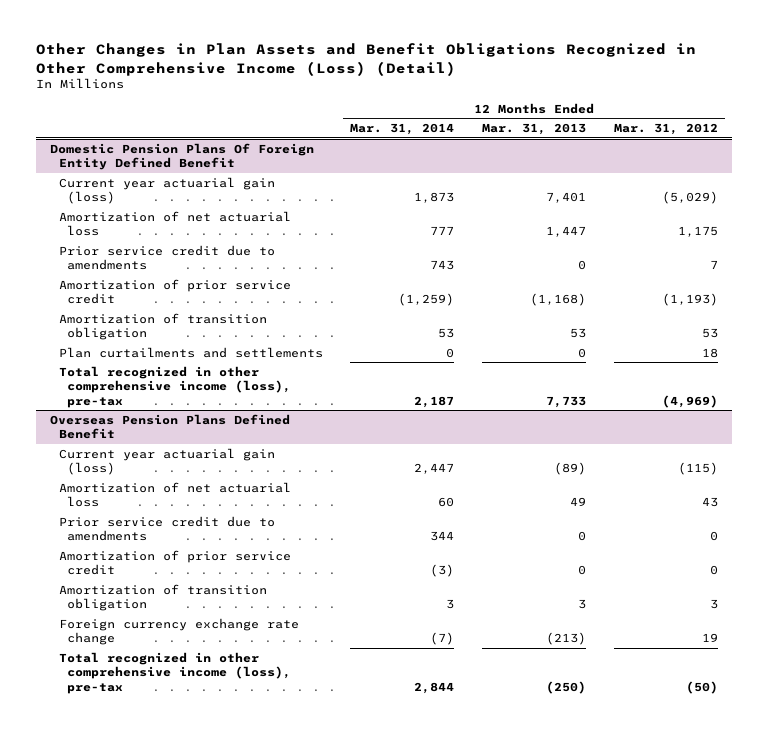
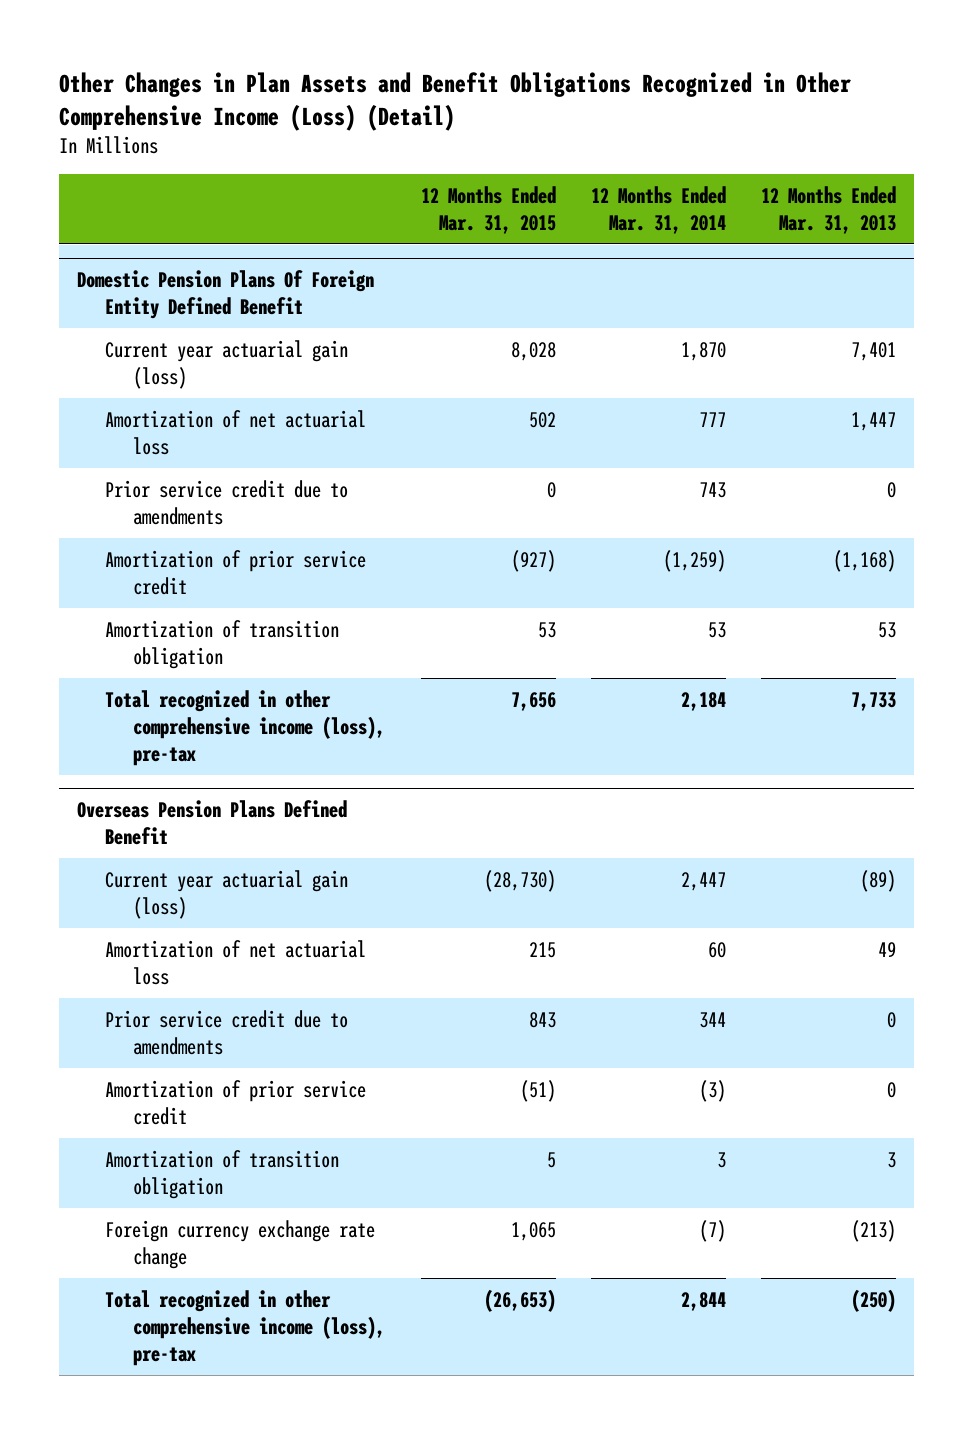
[614,123,719,136] Mar. 31, 2012 -> none
none -> [420,185,556,235] 12 Months Ended Mar. 31, 2015
[414,192,455,204] 1,873 -> [681,341,727,361] 1,870
[58,346,323,358] Plan curtailments and settlements -> none
[414,395,455,408] 2,187 -> [681,691,727,711] 2,184

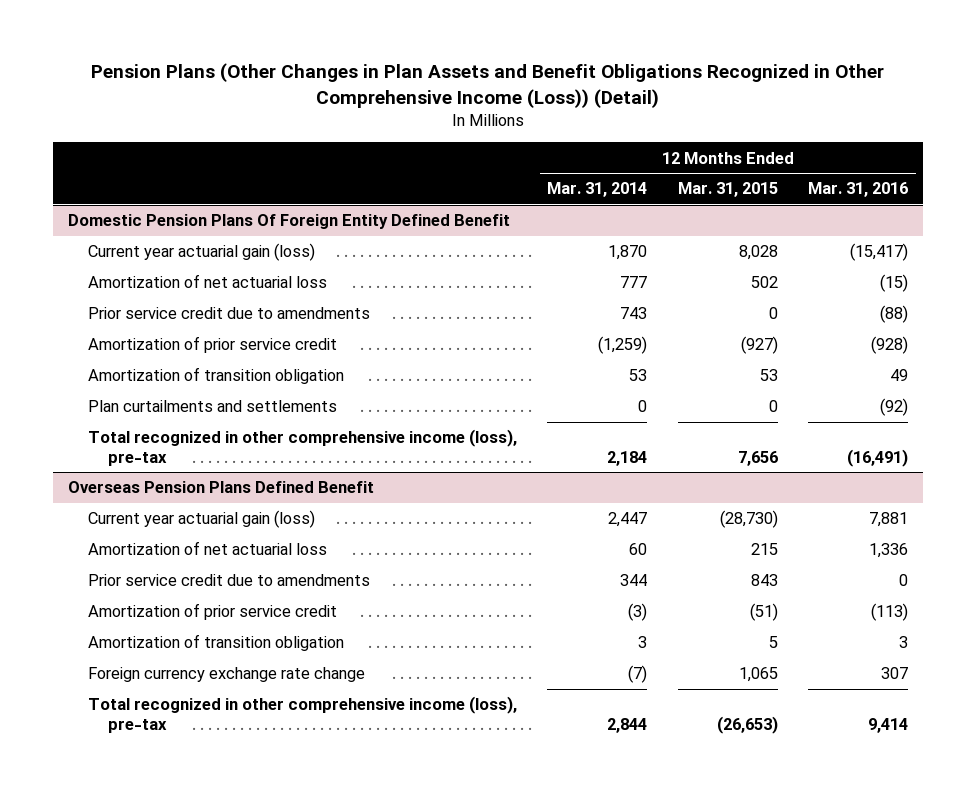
[59,71,852,131] Other Changes in Plan Assets and Benefit Obligations Recognized in Other Comprehensive Income (Loss) (Detail) -> [91,63,885,108] Pension Plans (Other Changes in Plan Assets and Benefit Obligations Recognized in Other Comprehensive Income (Loss)) (Detail)
[761,185,897,235] 12 Months Ended Mar. 31, 2013 -> none
none -> [807,182,908,198] Mar. 31, 2016
none -> [88,400,338,413] Plan curtailments and settlements

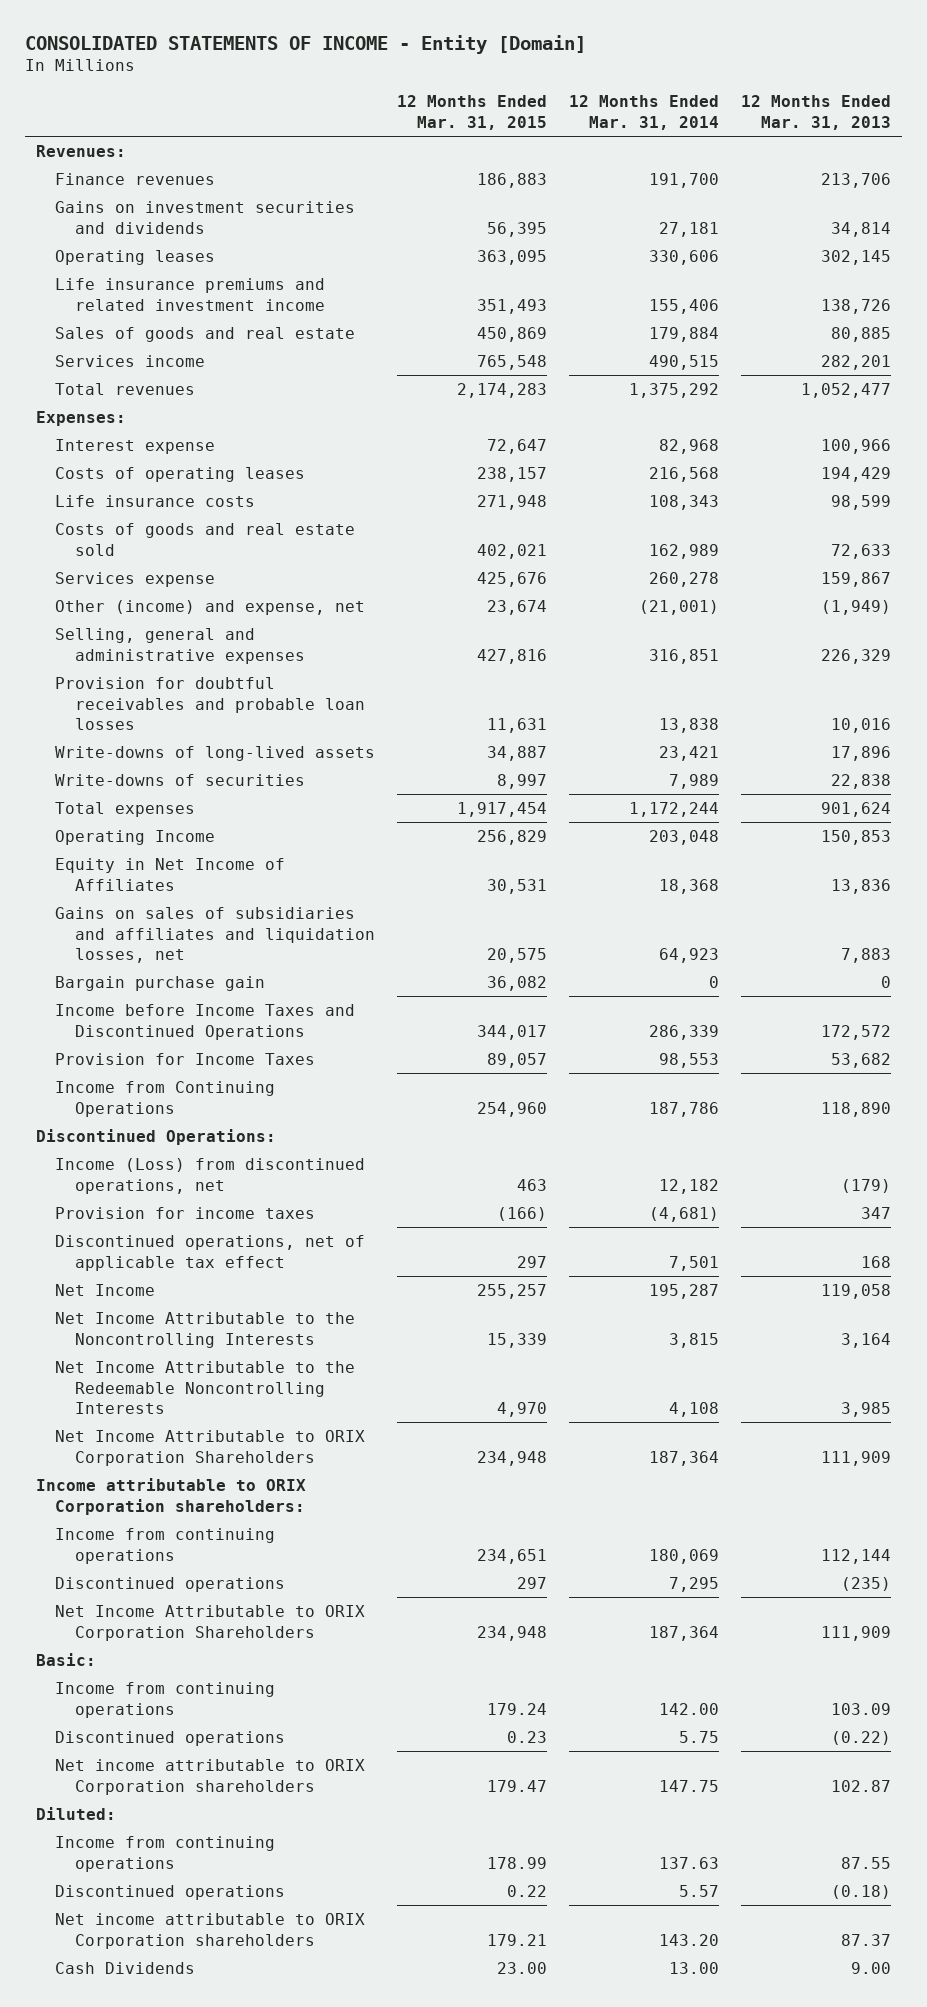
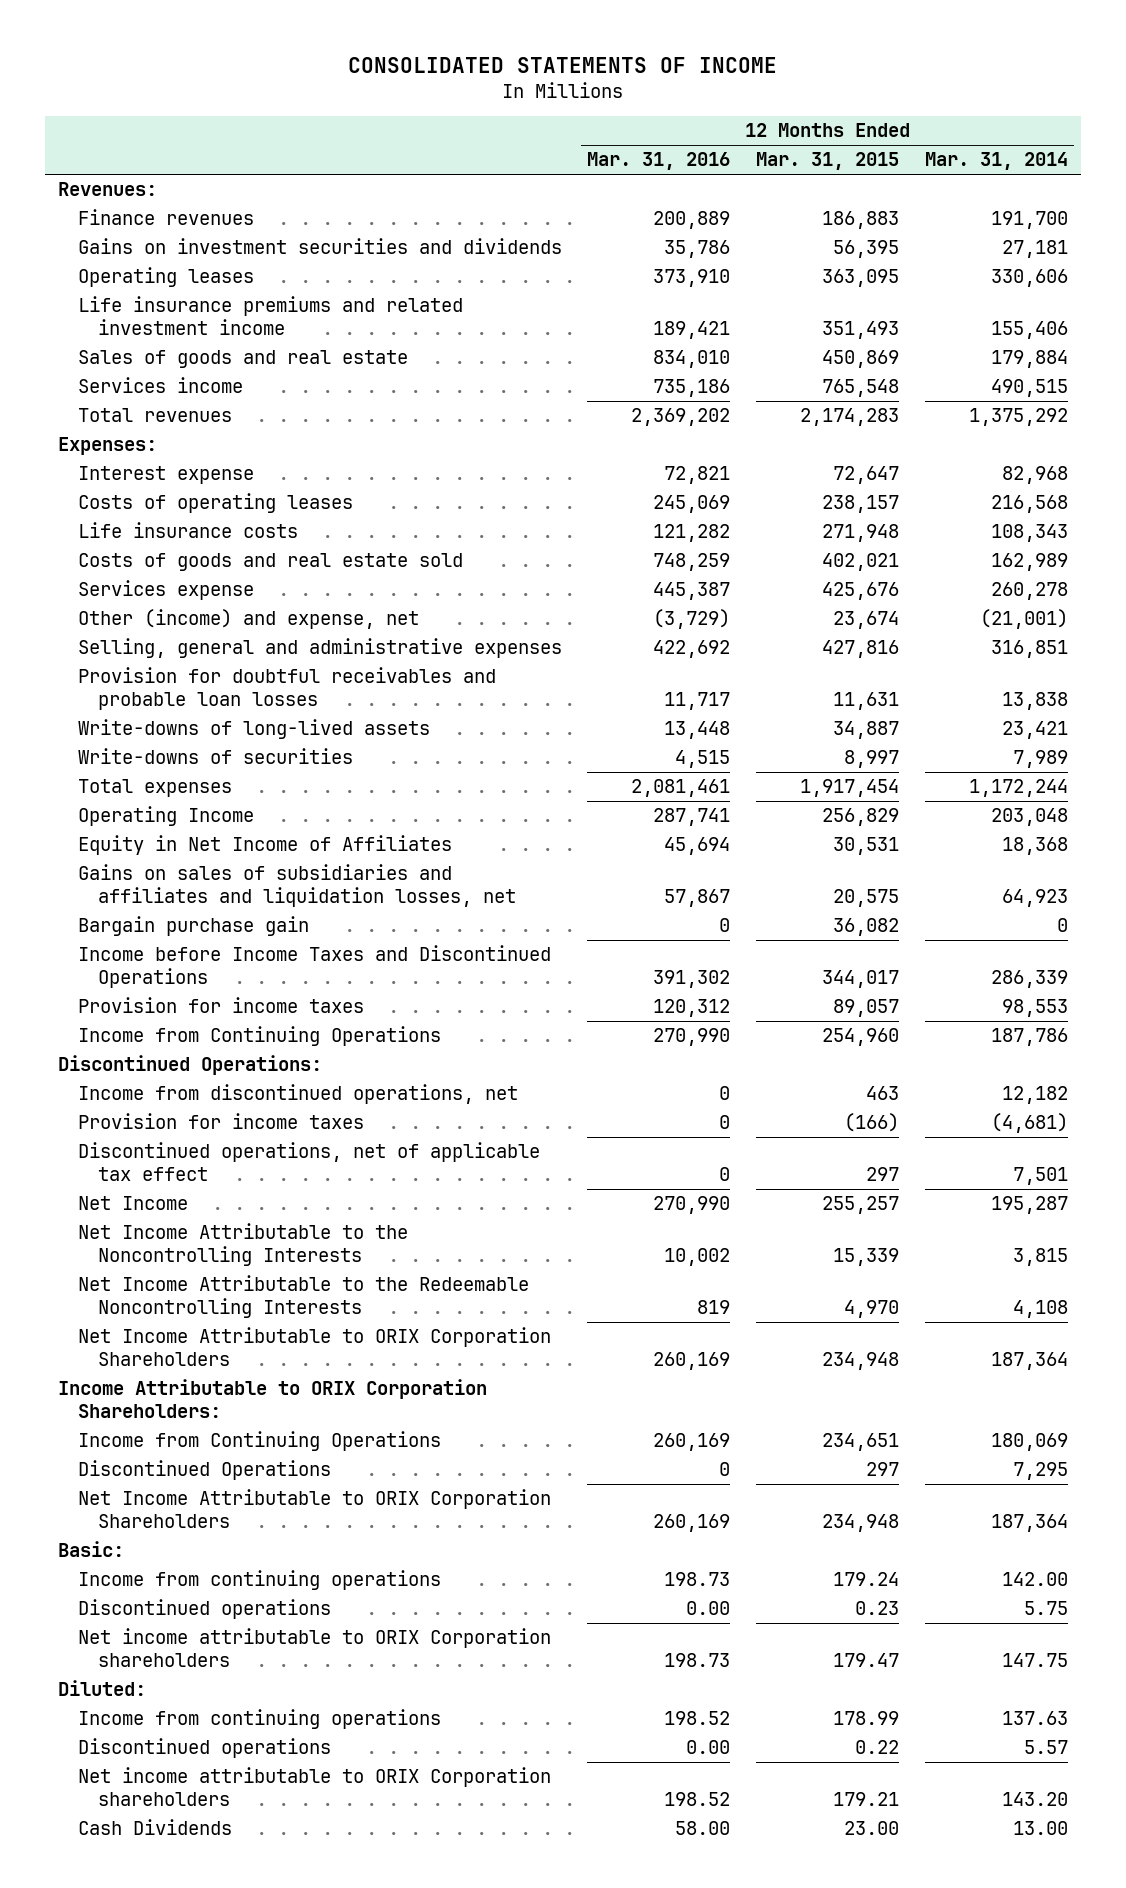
[24,34,586,54] CONSOLIDATED STATEMENTS OF INCOME - Entity [Domain] -> [347,57,777,74] CONSOLIDATED STATEMENTS OF INCOME
[741,95,892,131] 12 Months Ended Mar. 31, 2013 -> none
none -> [587,152,731,171] Mar. 31, 2016
[55,1052,316,1065] Provision for Income Taxes -> [77,997,364,1014] Provision for income taxes
[55,1157,366,1194] Income (Loss) from discontinued operations, net -> [77,1084,518,1105] Income from discontinued operations, net
[35,1477,306,1515] Income attributable to ORIX Corporation shareholders: -> [57,1379,487,1418] Income Attributable to ORIX Corporation Shareholders:
[55,1527,276,1564] Income from continuing operations -> [77,1431,441,1452] Income from Continuing Operations
[55,1576,286,1592] Discontinued operations -> [77,1460,331,1481] Discontinued Operations

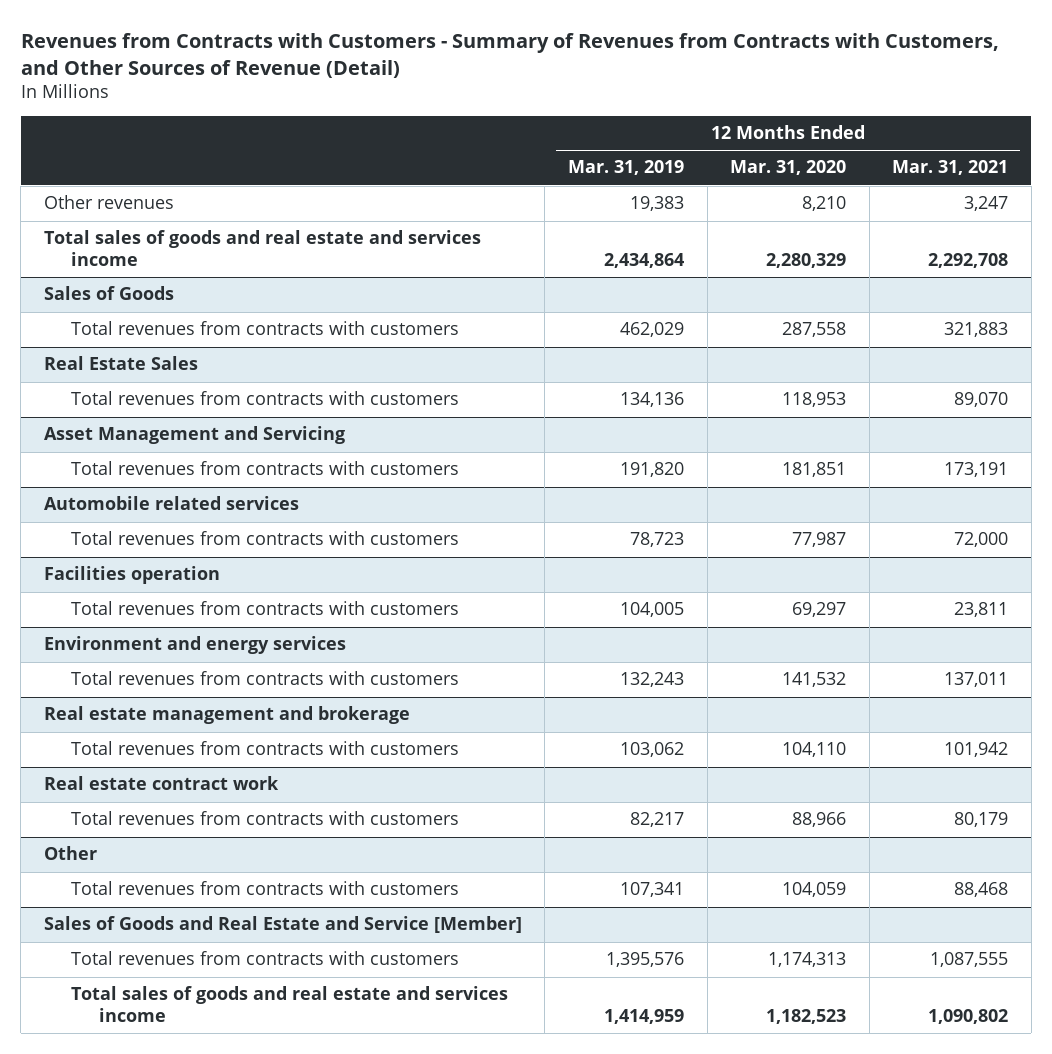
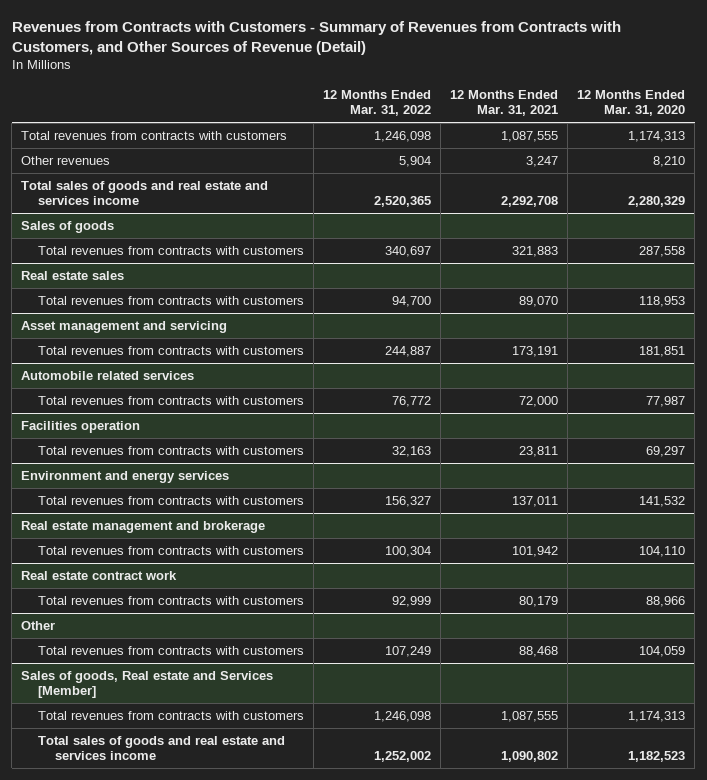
[567,160,684,176] Mar. 31, 2019 -> none
none -> [323,90,432,117] 12 Months Ended Mar. 31, 2022
none -> [21,130,288,140] Total revenues from contracts with customers
[43,286,174,301] Sales of Goods -> [21,220,115,233] Sales of goods
[43,356,198,371] Real Estate Sales -> [21,270,125,280] Real estate sales
[43,426,345,445] Asset Management and Servicing -> [21,320,228,333] Asset management and servicing
[43,916,522,934] Sales of Goods and Real Estate and Service [Member] -> [21,670,274,698] Sales of goods, Real estate and Services [Member]

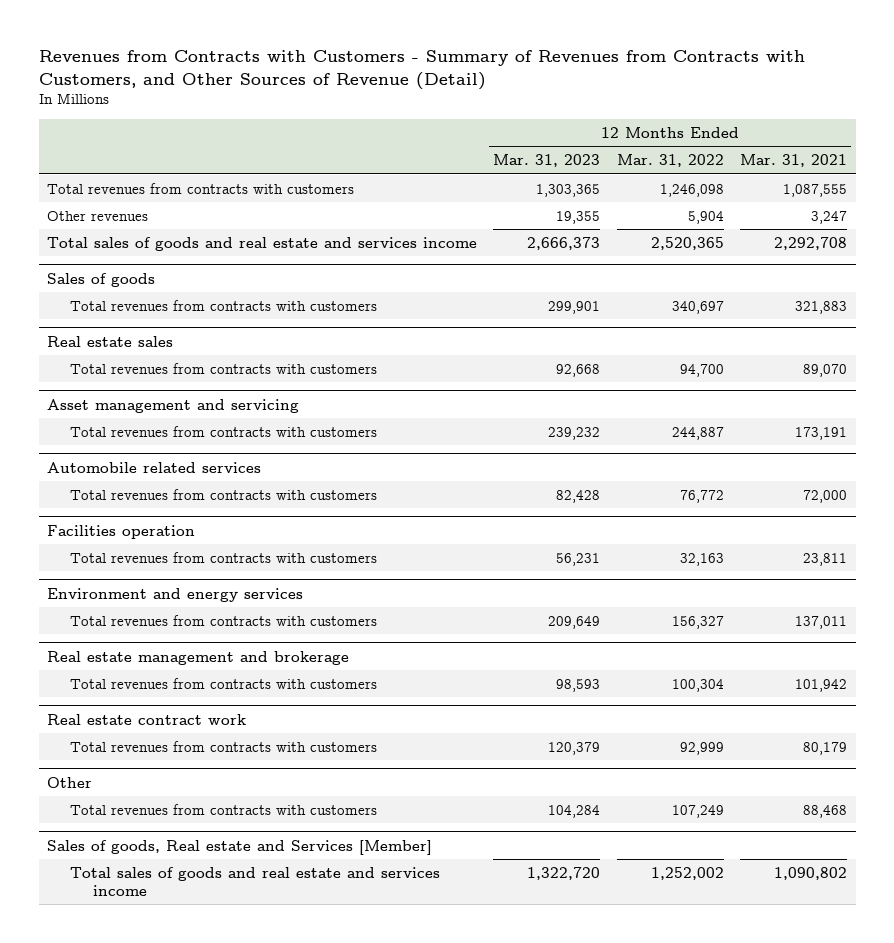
[577,90,686,117] 12 Months Ended Mar. 31, 2020 -> none
none -> [493,154,601,168] Mar. 31, 2023
[38,710,305,720] Total revenues from contracts with customers -> none

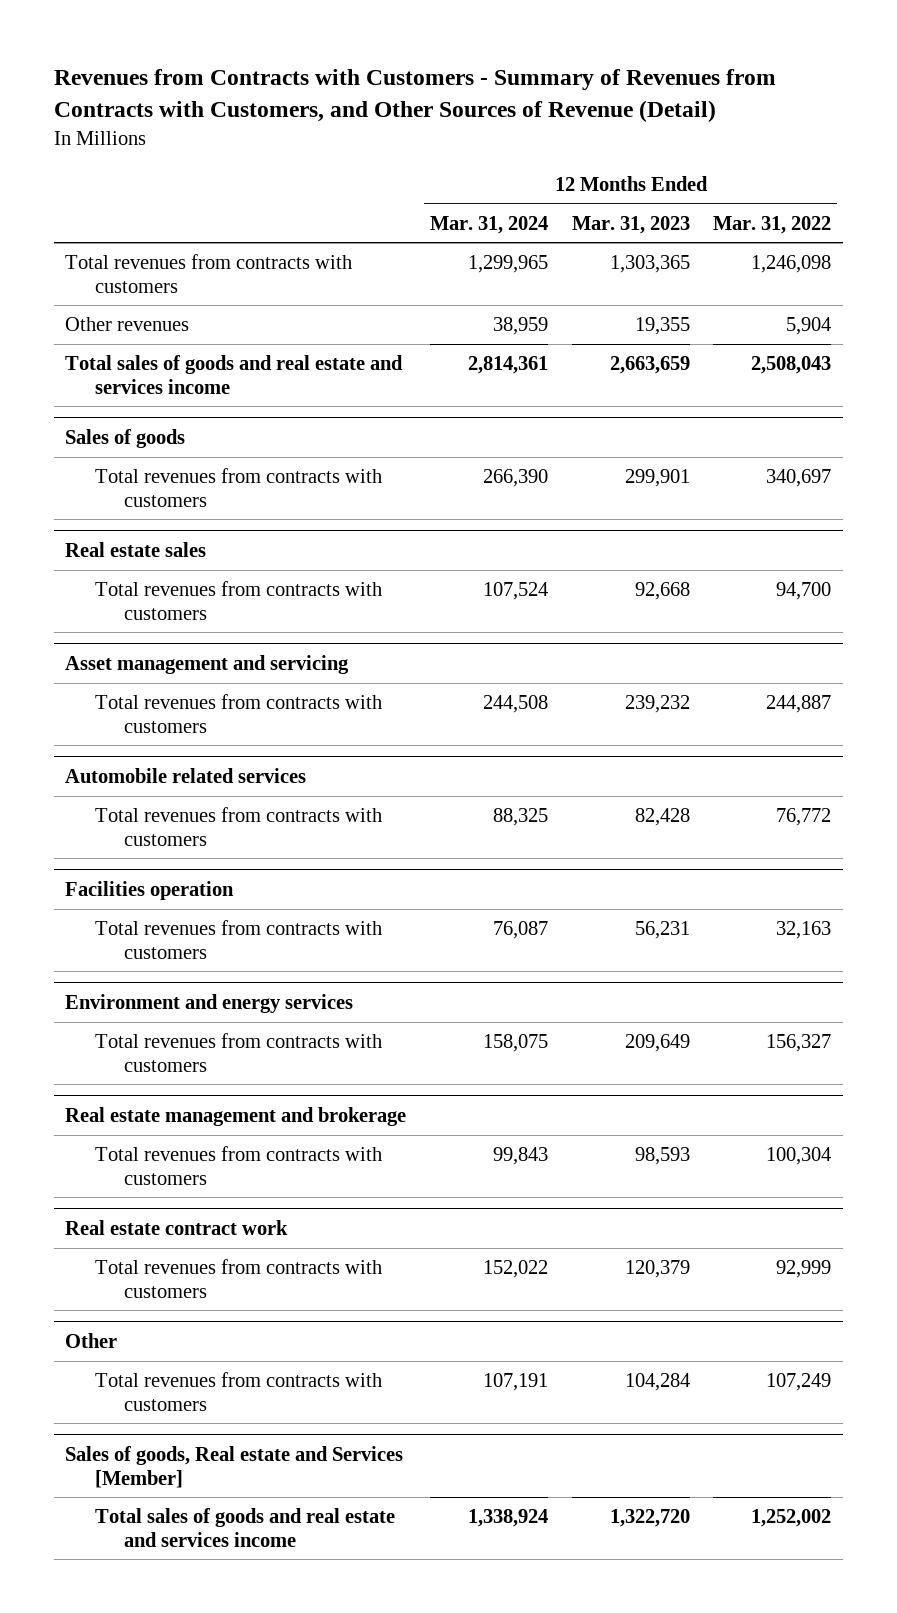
[740,154,848,168] Mar. 31, 2021 -> none
none -> [430,215,549,234] Mar. 31, 2024
[527,236,601,250] 2,666,373 -> [609,355,690,374] 2,663,659
[650,236,724,250] 2,520,365 -> [751,355,832,374] 2,508,043

